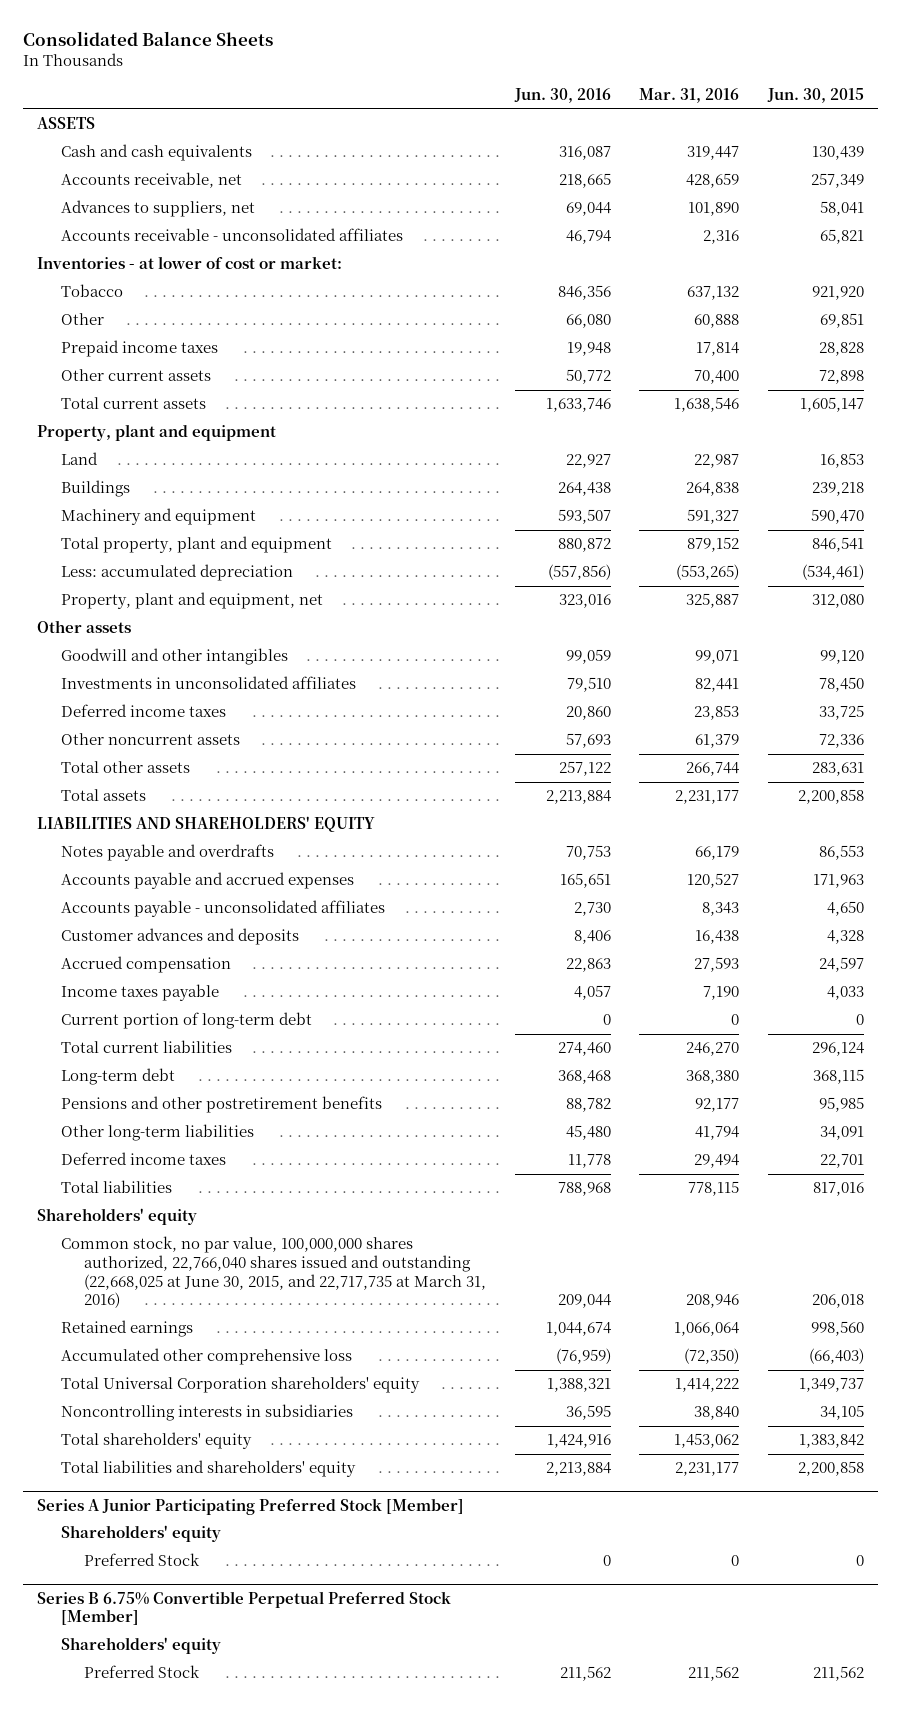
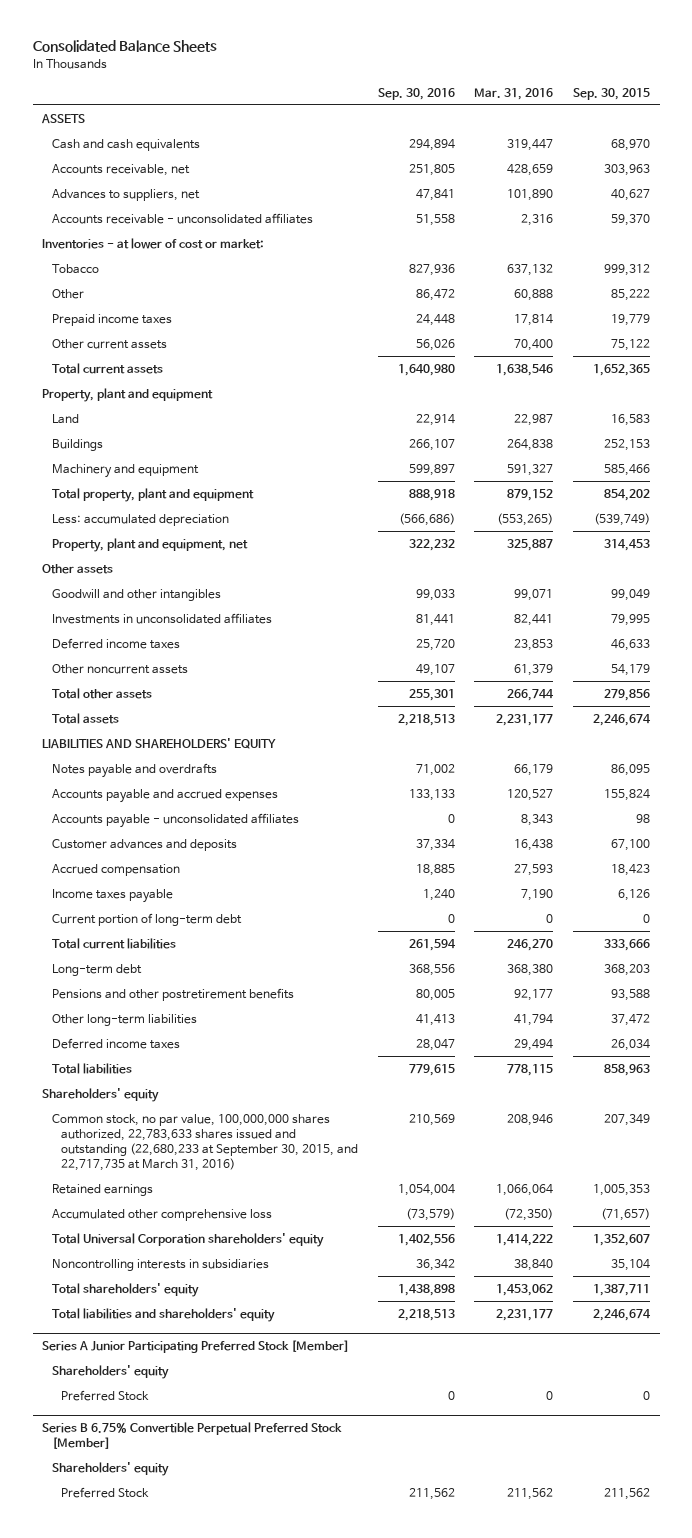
[513,88,611,104] Jun. 30, 2016 -> none
[766,88,864,104] Jun. 30, 2015 -> none
none -> [377,87,455,100] Sep. 30, 2016
none -> [573,87,651,100] Sep. 30, 2015
[60,1236,486,1309] Common stock, no par value, 100,000,000 shares authorized, 22,766,040 shares issued and outstanding (22,668,025 at June 30, 2015, and 22,717,735 at March 31, 2016) -> [51,1113,359,1172] Common stock, no par value, 100,000,000 shares authorized, 22,783,633 shares issued and outstanding (22,680,233 at September 30, 2015, and 22,717,735 at March 31, 2016)

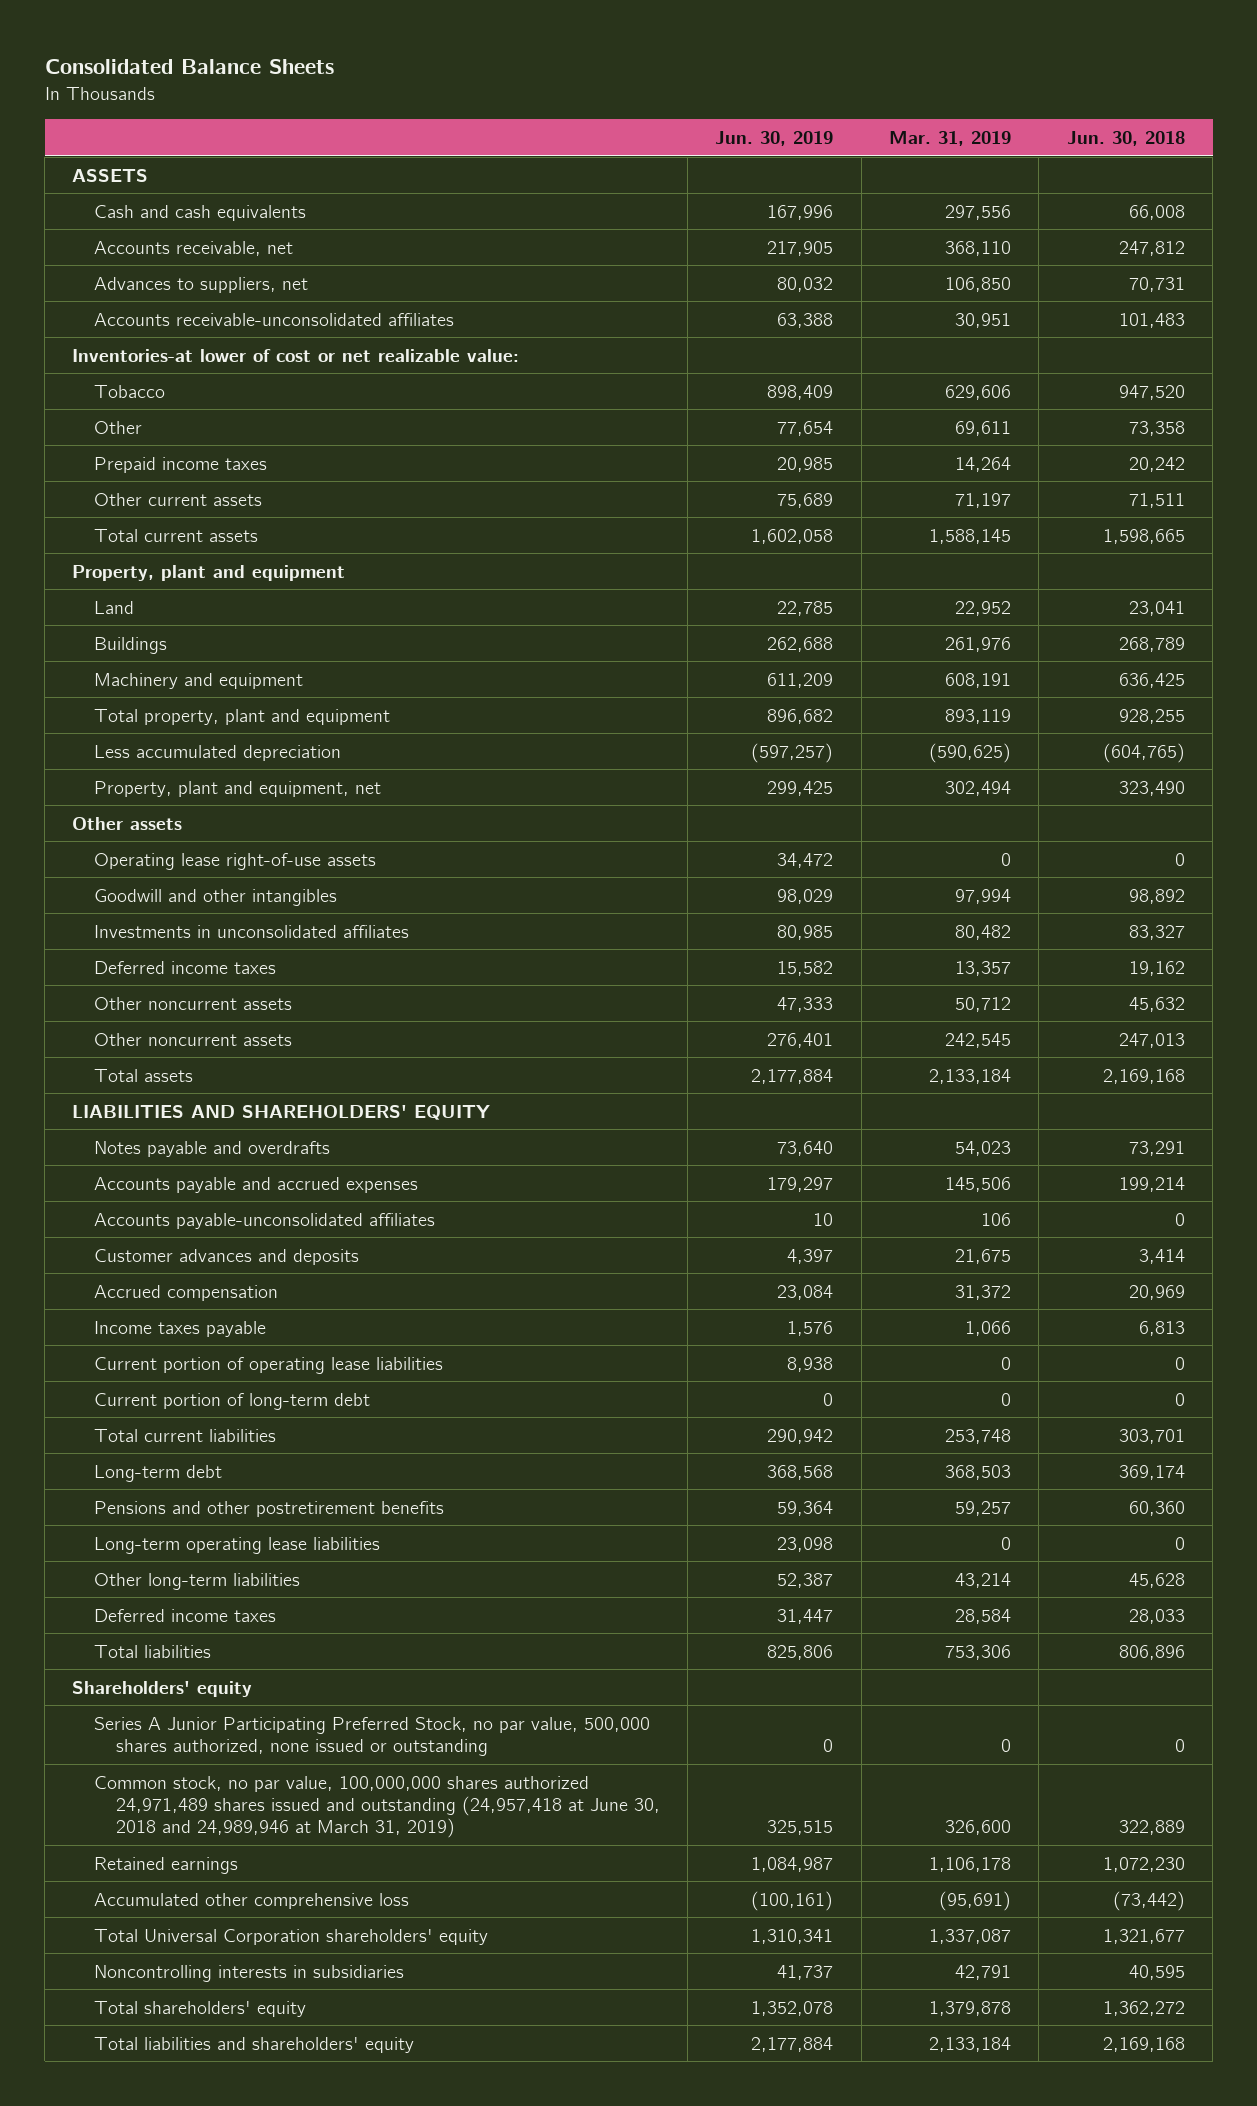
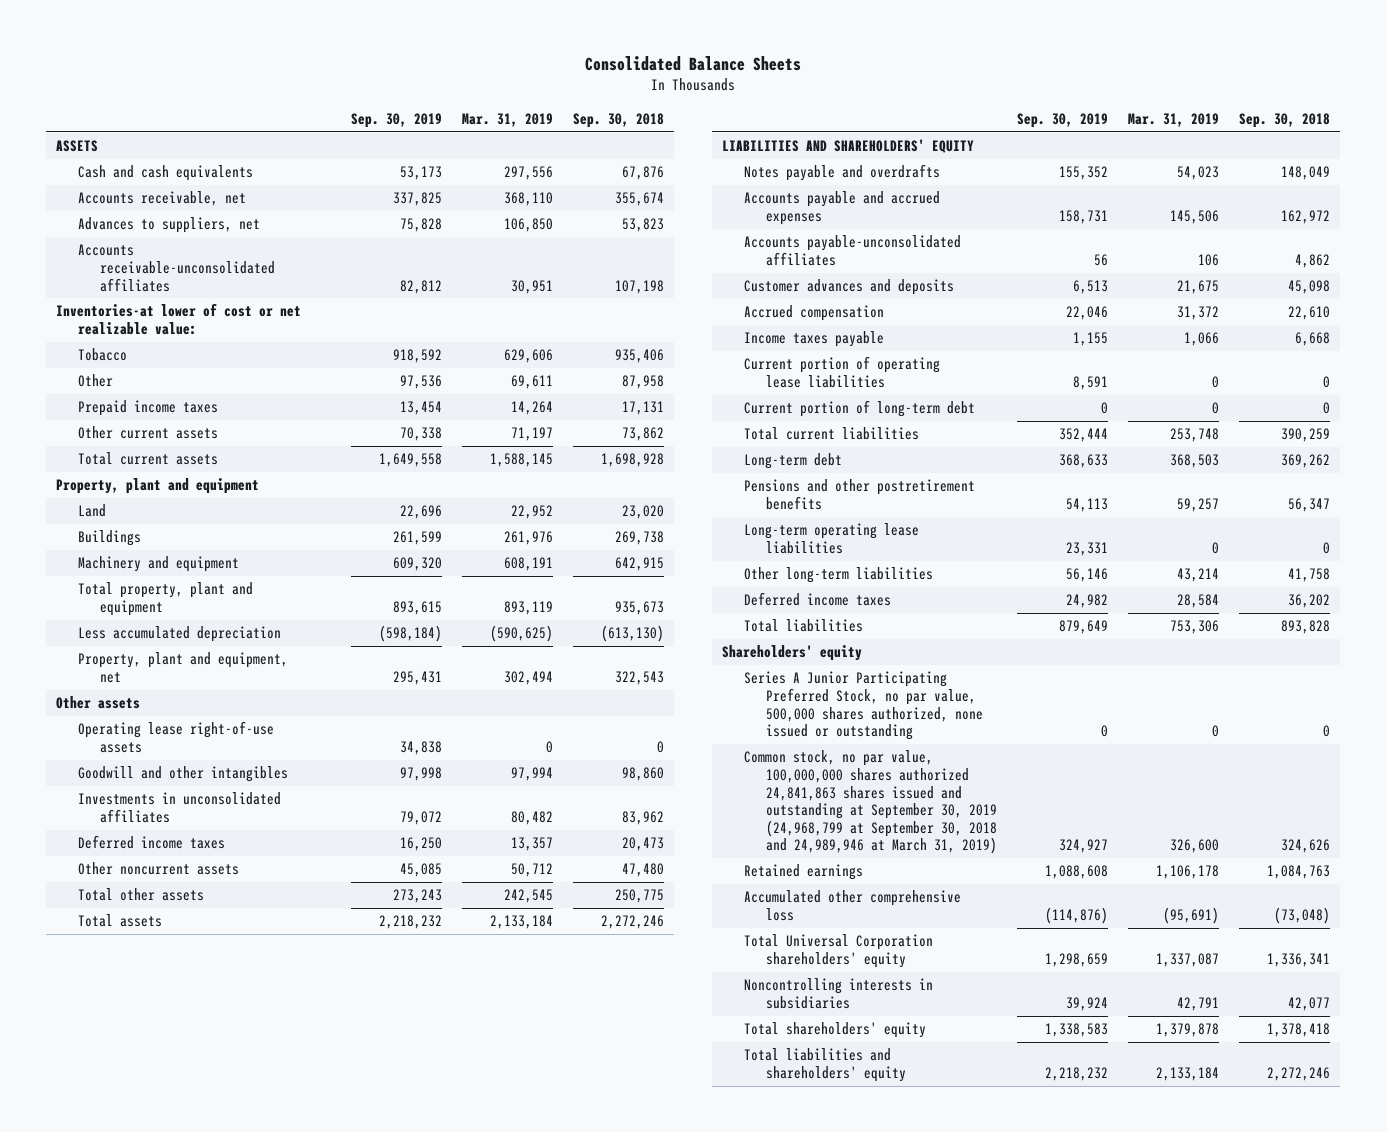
[715,131,834,147] Jun. 30, 2019 -> none
[1066,131,1185,147] Jun. 30, 2018 -> none
none -> [351,112,443,128] Sep. 30, 2019
none -> [573,112,665,128] Sep. 30, 2018
[94,1032,293,1046] Other noncurrent assets -> [78,888,205,902] Total other assets
[94,1775,660,1839] Common stock, no par value, 100,000,000 shares authorized 24,971,489 shares issued and outstanding (24,957,418 at June 30, 2018 and 24,989,946 at March 31, 2019) -> [744,750,998,855] Common stock, no par value, 100,000,000 shares authorized 24,841,863 shares issued and outstanding at September 30, 2019 (24,968,799 at September 30, 2018 and 24,989,946 at March 31, 2019)

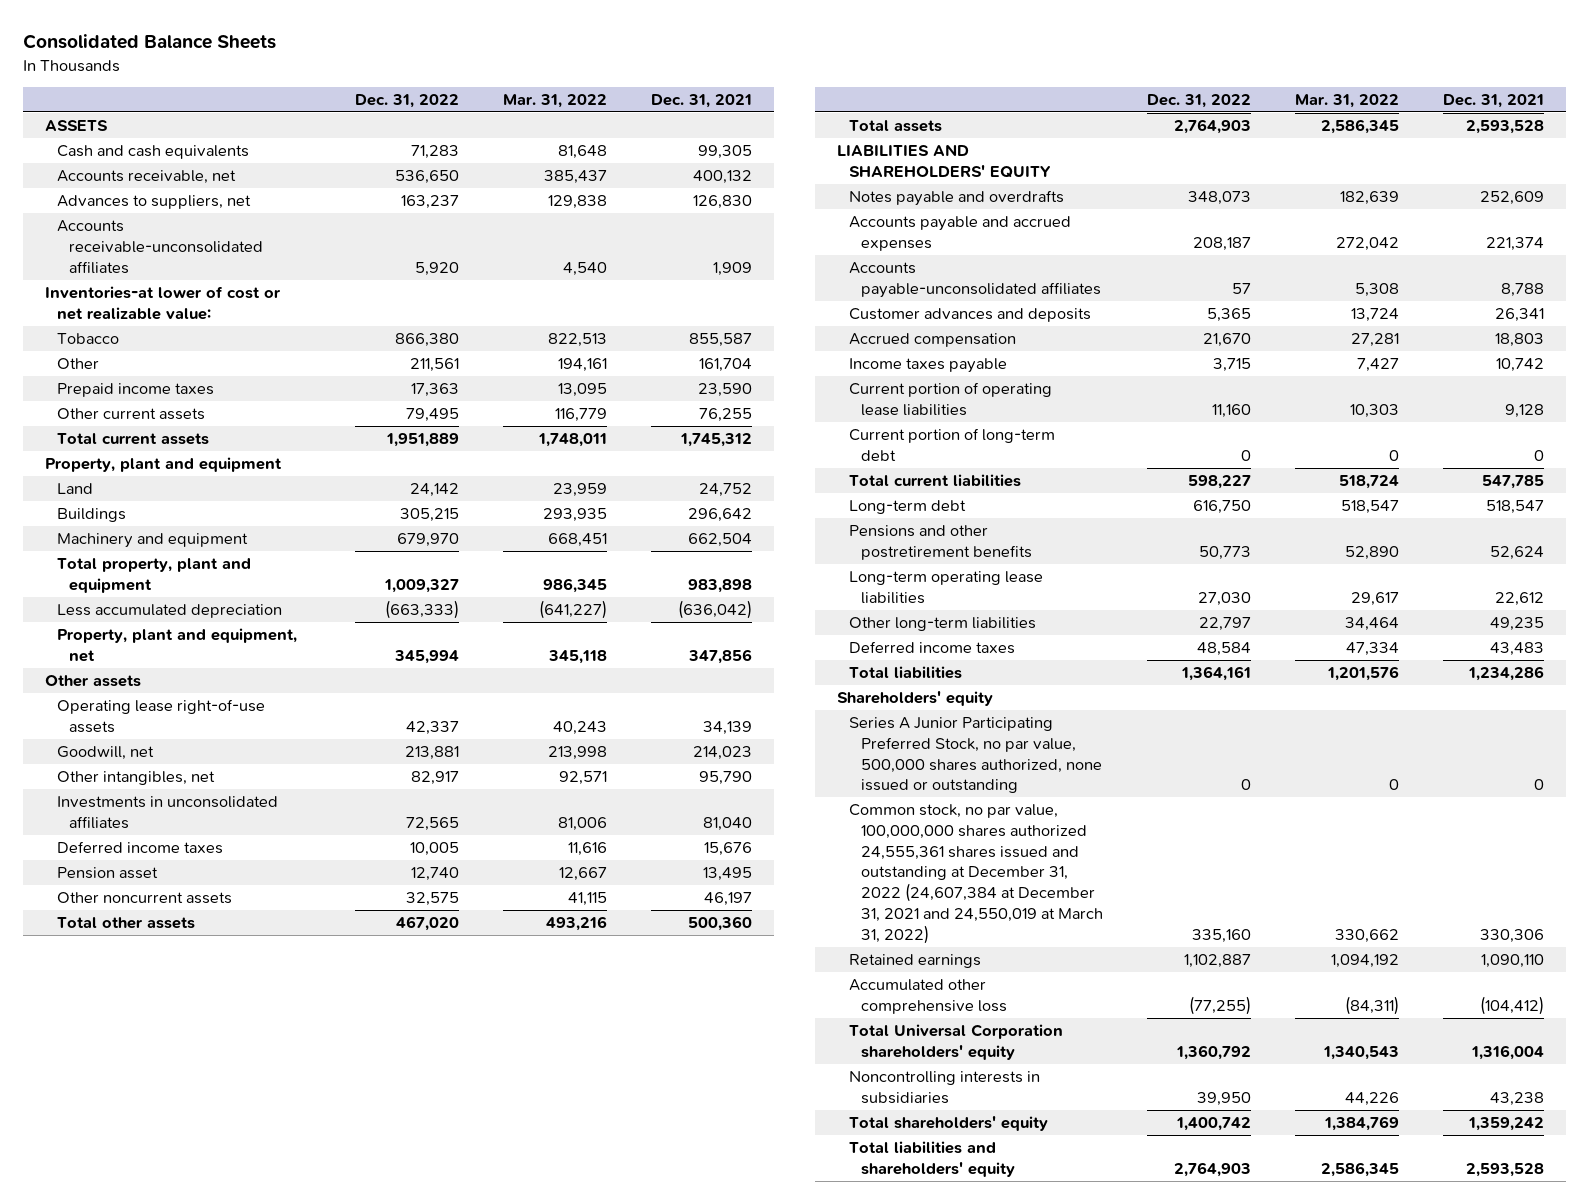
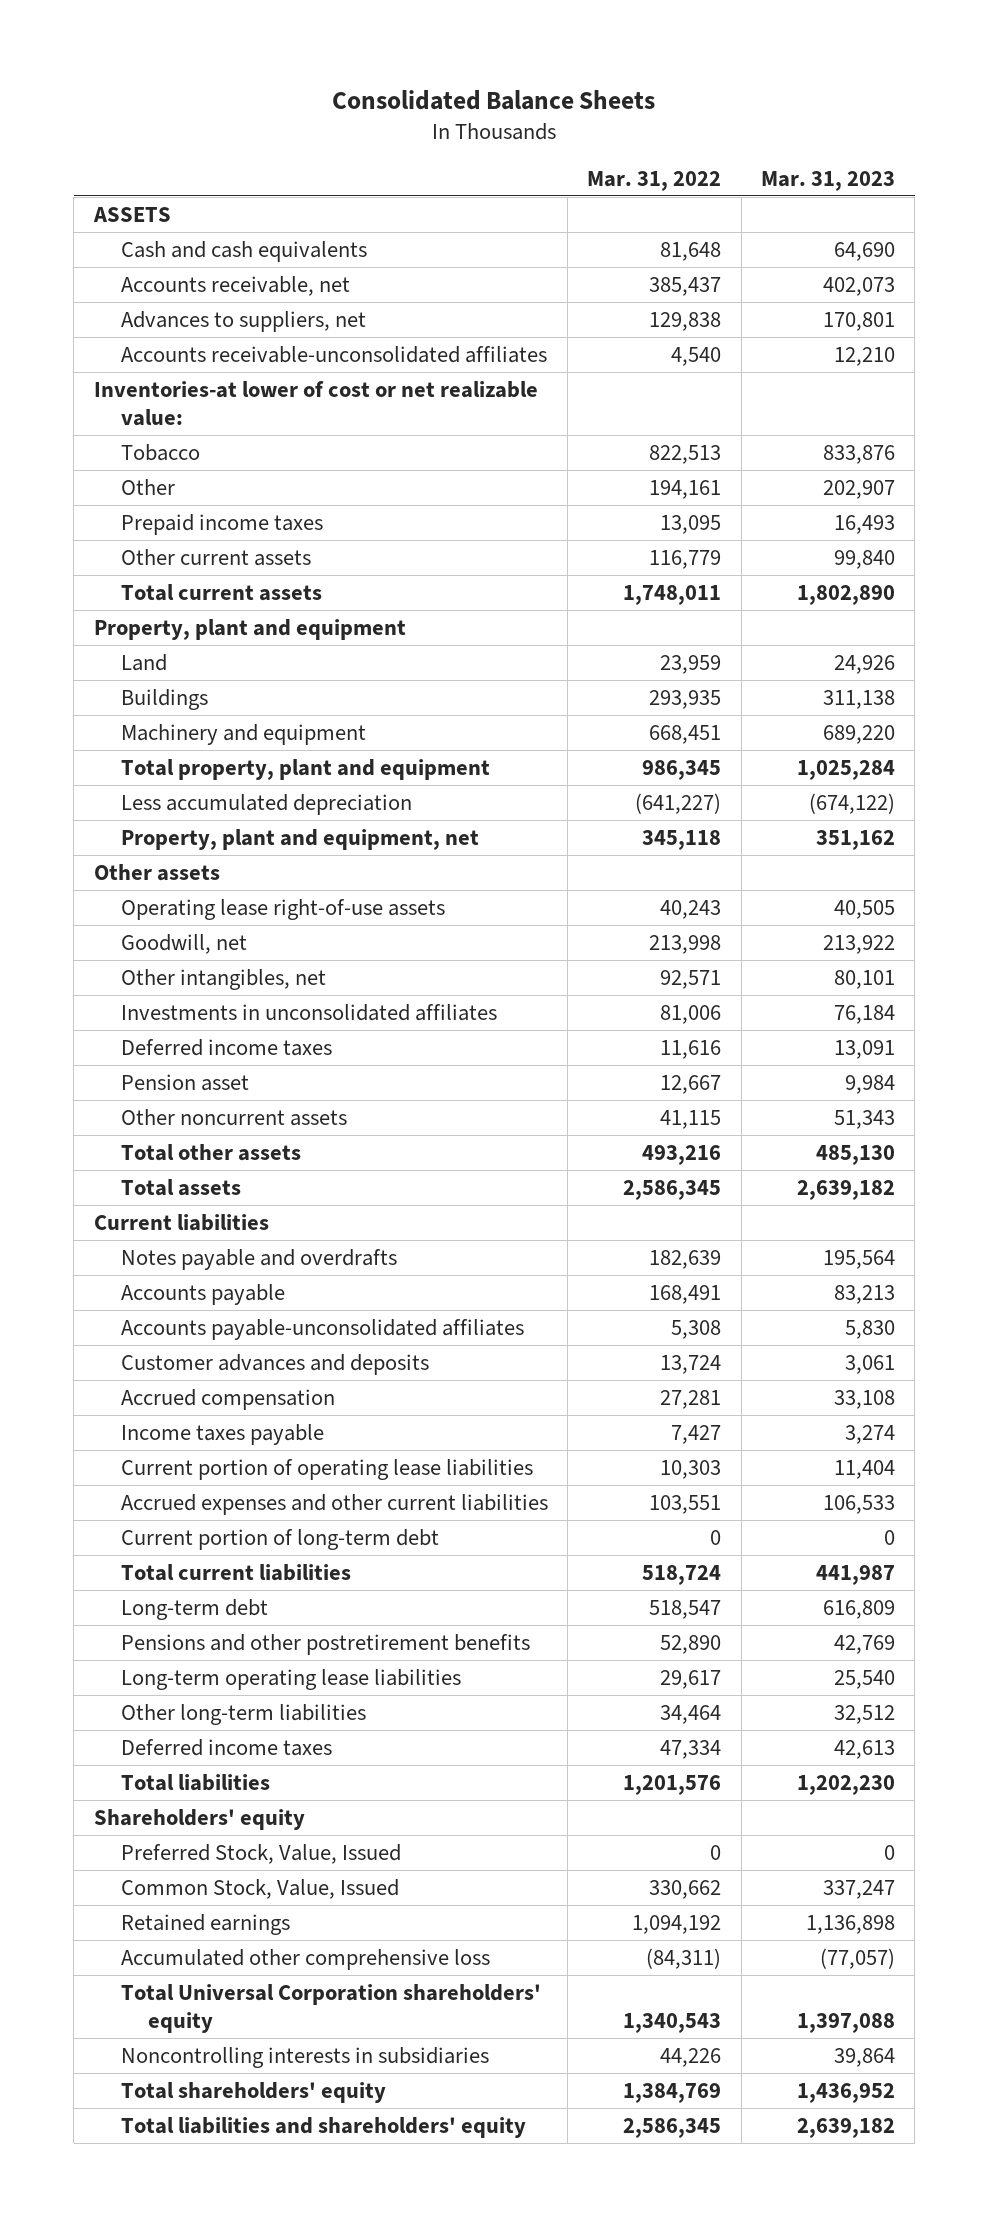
[355,94,460,109] Dec. 31, 2022 -> none
[650,94,752,109] Dec. 31, 2021 -> none
none -> [761,170,896,191] Mar. 31, 2023
[836,144,1051,178] LIABILITIES AND SHAREHOLDERS' EQUITY -> none
none -> [93,1213,269,1231] Current liabilities
[848,216,1071,251] Accounts payable and accrued expenses -> none
none -> [120,1283,285,1305] Accounts payable
none -> [120,1493,548,1515] Accrued expenses and other current liabilities
[848,717,1103,794] Series A Junior Participating Preferred Stock, no par value, 500,000 shares authorized, none issued or outstanding -> [120,1843,401,1864] Preferred Stock, Value, Issued
[848,804,1104,944] Common stock, no par value, 100,000,000 shares authorized 24,555,361 shares issued and outstanding at December 31, 2022 (24,607,384 at December 31, 2021 and 24,550,019 at March 31, 2022) -> [120,1878,399,1899] Common Stock, Value, Issued

